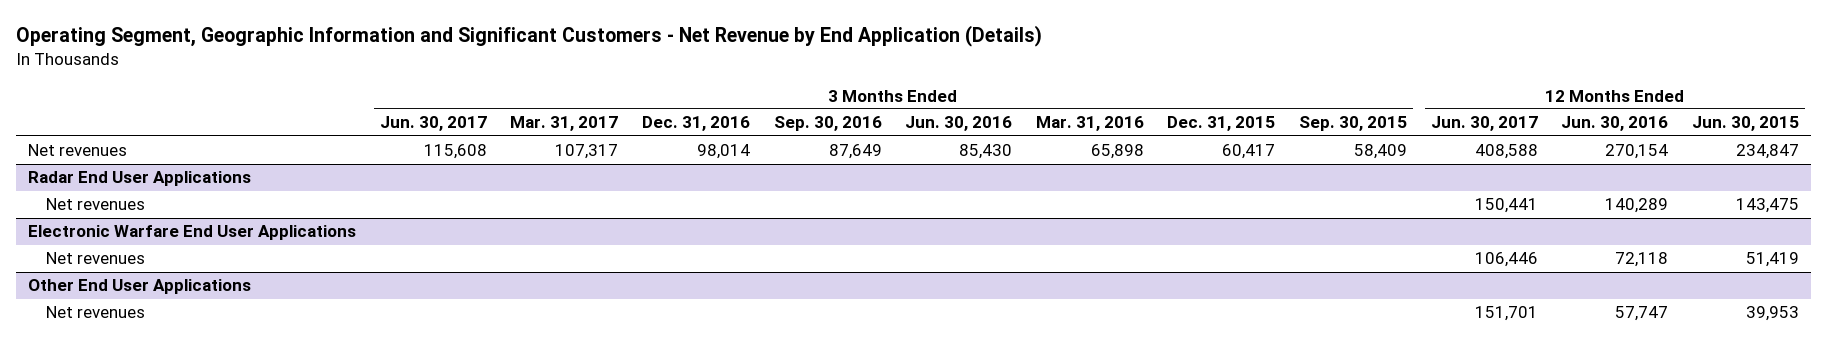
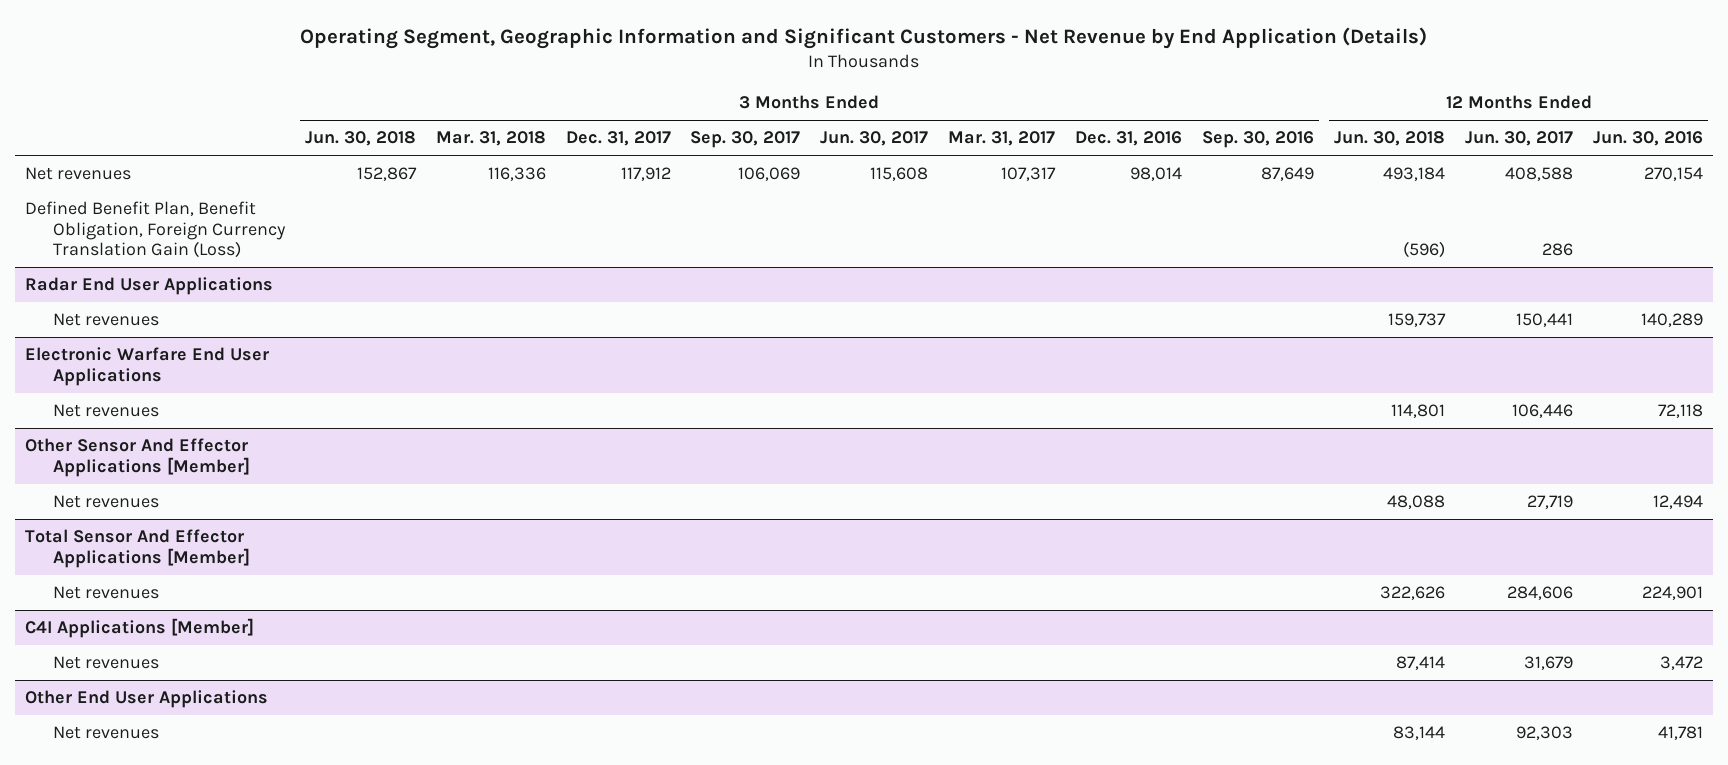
[905,116,1013,132] Jun. 30, 2016 -> none
[1035,116,1144,132] Mar. 31, 2016 -> none
[1167,116,1276,132] Dec. 31, 2015 -> none
[1299,116,1408,132] Sep. 30, 2015 -> none
[1692,116,1800,132] Jun. 30, 2015 -> none
none -> [304,131,416,147] Jun. 30, 2018
none -> [435,131,546,147] Mar. 31, 2018
none -> [565,131,671,147] Dec. 31, 2017
none -> [690,131,801,149] Sep. 30, 2017
none -> [1334,131,1446,147] Jun. 30, 2018
none -> [25,201,286,259] Defined Benefit Plan, Benefit Obligation, Foreign Currency Translation Gain (Loss)
none -> [25,438,250,477] Other Sensor And Effector Applications [Member]
none -> [52,495,159,509] Net revenues
none -> [25,529,250,568] Total Sensor And Effector Applications [Member]
none -> [52,586,159,600] Net revenues
none -> [25,618,255,639] C4I Applications [Member]
none -> [52,656,159,670] Net revenues
[1474,306,1538,322] 151,701 -> [1516,726,1574,741] 92,303
[1615,306,1669,322] 57,747 -> [1658,726,1704,741] 41,781

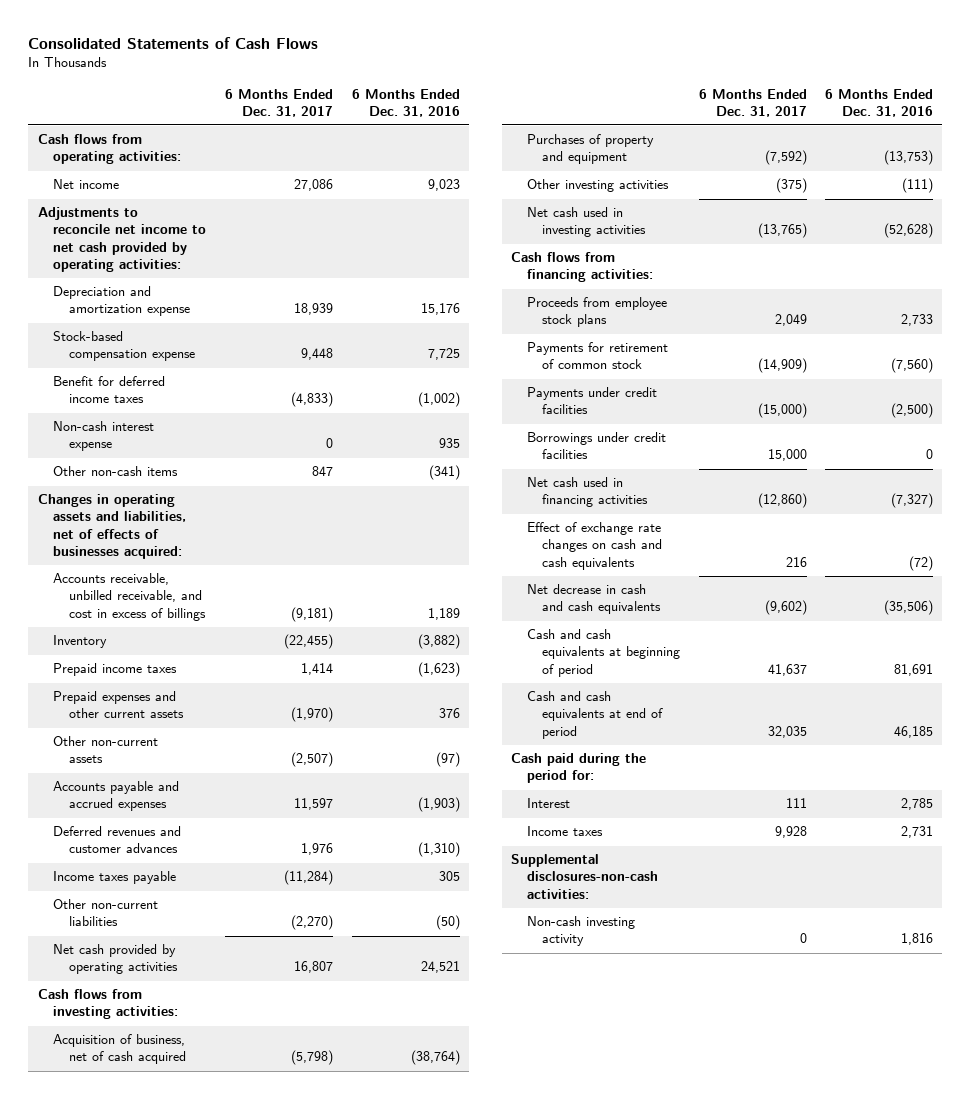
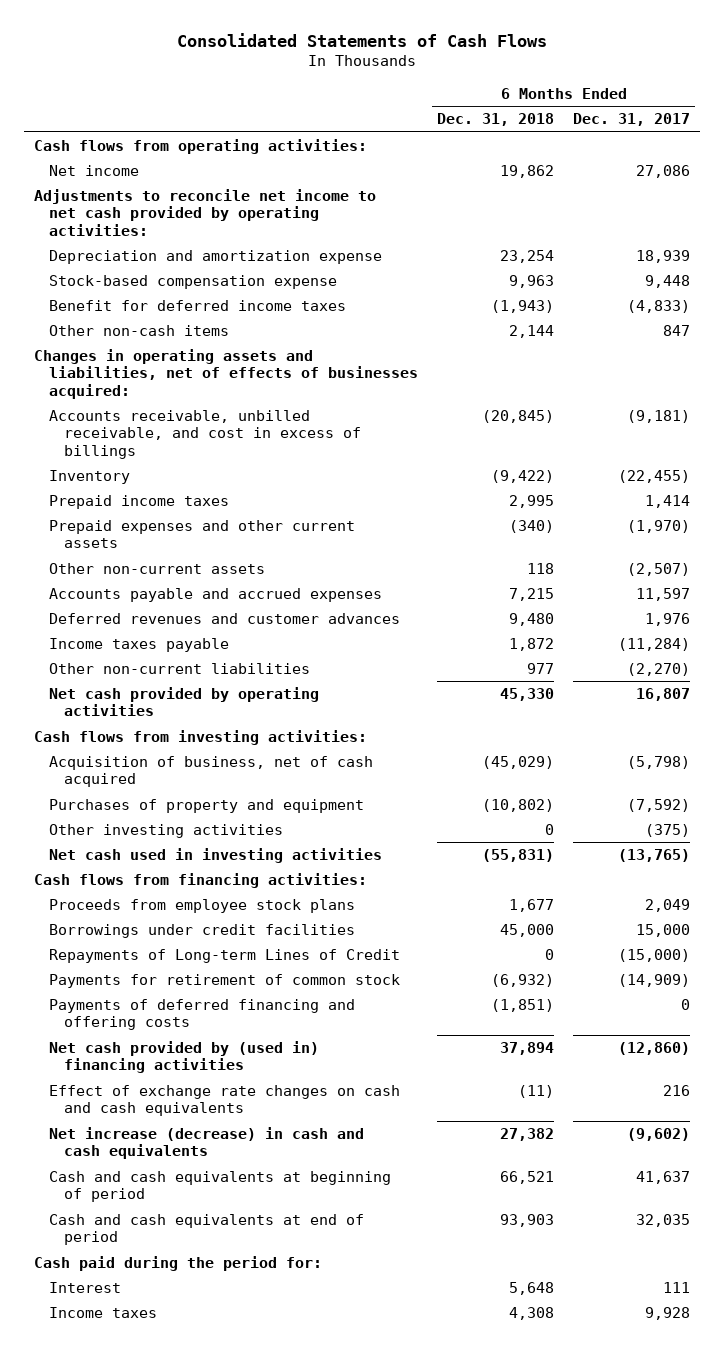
[351,88,460,117] 6 Months Ended Dec. 31, 2016 -> none
none -> [437,113,555,127] Dec. 31, 2018
[53,421,155,452] Non-cash interest expense -> none
[526,387,657,415] Payments under credit facilities -> none
none -> [49,948,401,963] Repayments of Long-term Lines of Credit
[526,342,668,370] Payments for retirement of common stock -> [49,973,401,988] Payments for retirement of common stock
none -> [49,998,356,1031] Payments of deferred financing and offering costs
[526,477,649,508] Net cash used in financing activities -> [49,1040,320,1074] Net cash provided by (used in) financing activities
[526,584,662,615] Net decrease in cash and cash equivalents -> [49,1126,365,1160] Net increase (decrease) in cash and cash equivalents
[511,854,658,899] Supplemental disclosures-non-cash activities: -> none
[526,916,635,947] Non-cash investing activity -> none

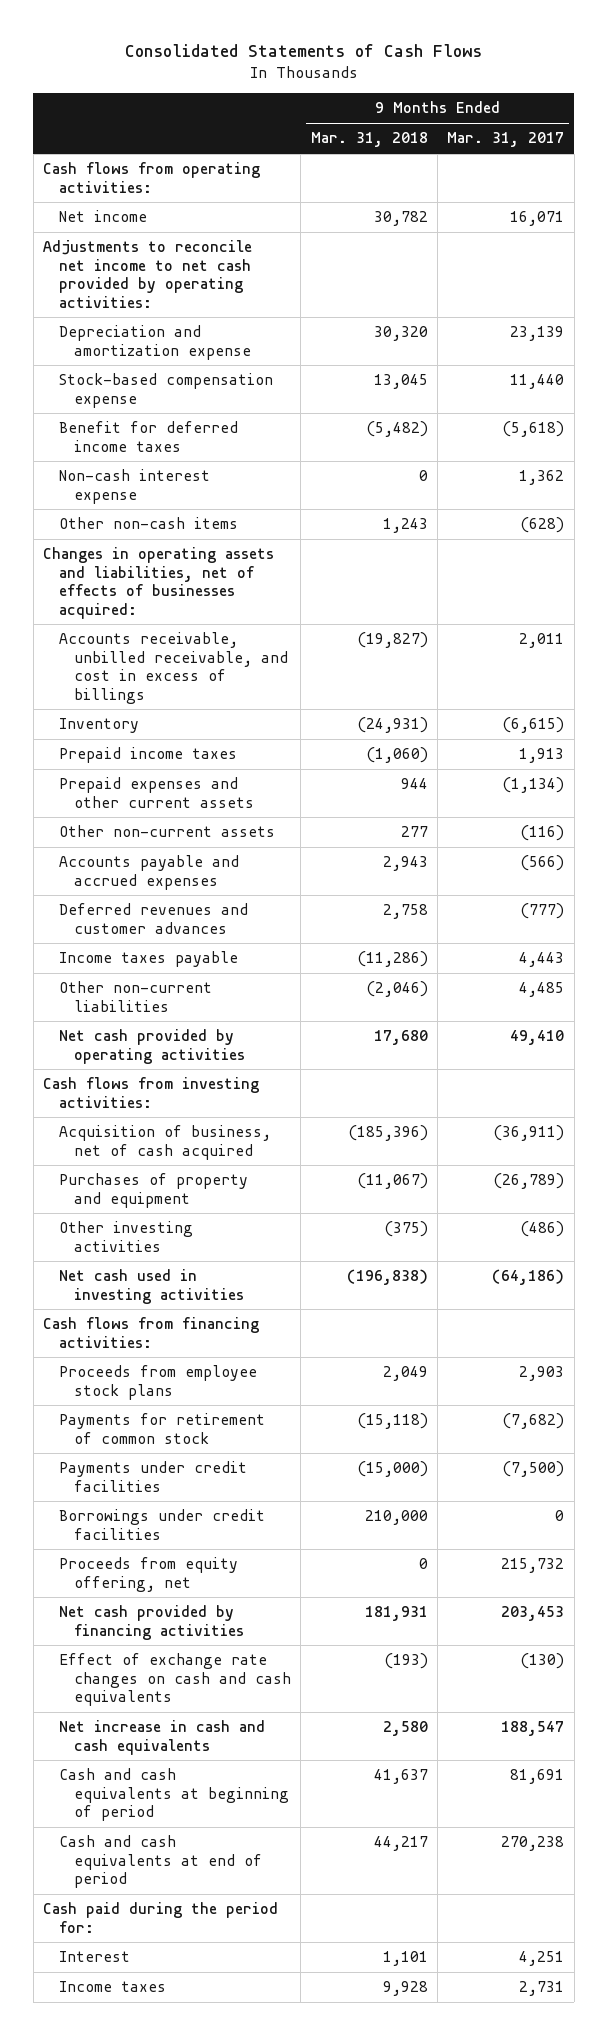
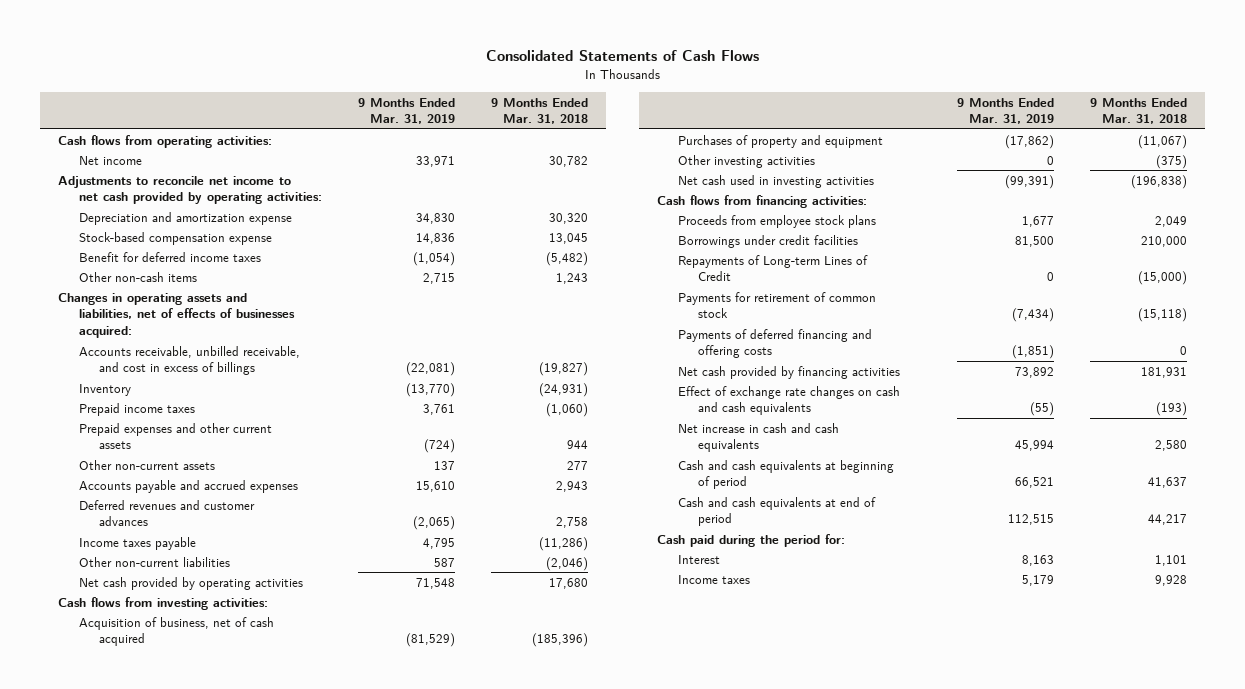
[447,132,565,148] Mar. 31, 2017 -> none
none -> [357,97,455,125] 9 Months Ended Mar. 31, 2019
[58,469,210,504] Non-cash interest expense -> none
[58,1461,247,1492] Payments under credit facilities -> none
[58,1557,238,1592] Proceeds from equity offering, net -> none
none -> [677,254,868,282] Repayments of Long-term Lines of Credit
[58,1413,265,1444] Payments for retirement of common stock -> [677,291,876,319] Payments for retirement of common stock
none -> [677,328,872,359] Payments of deferred financing and offering costs

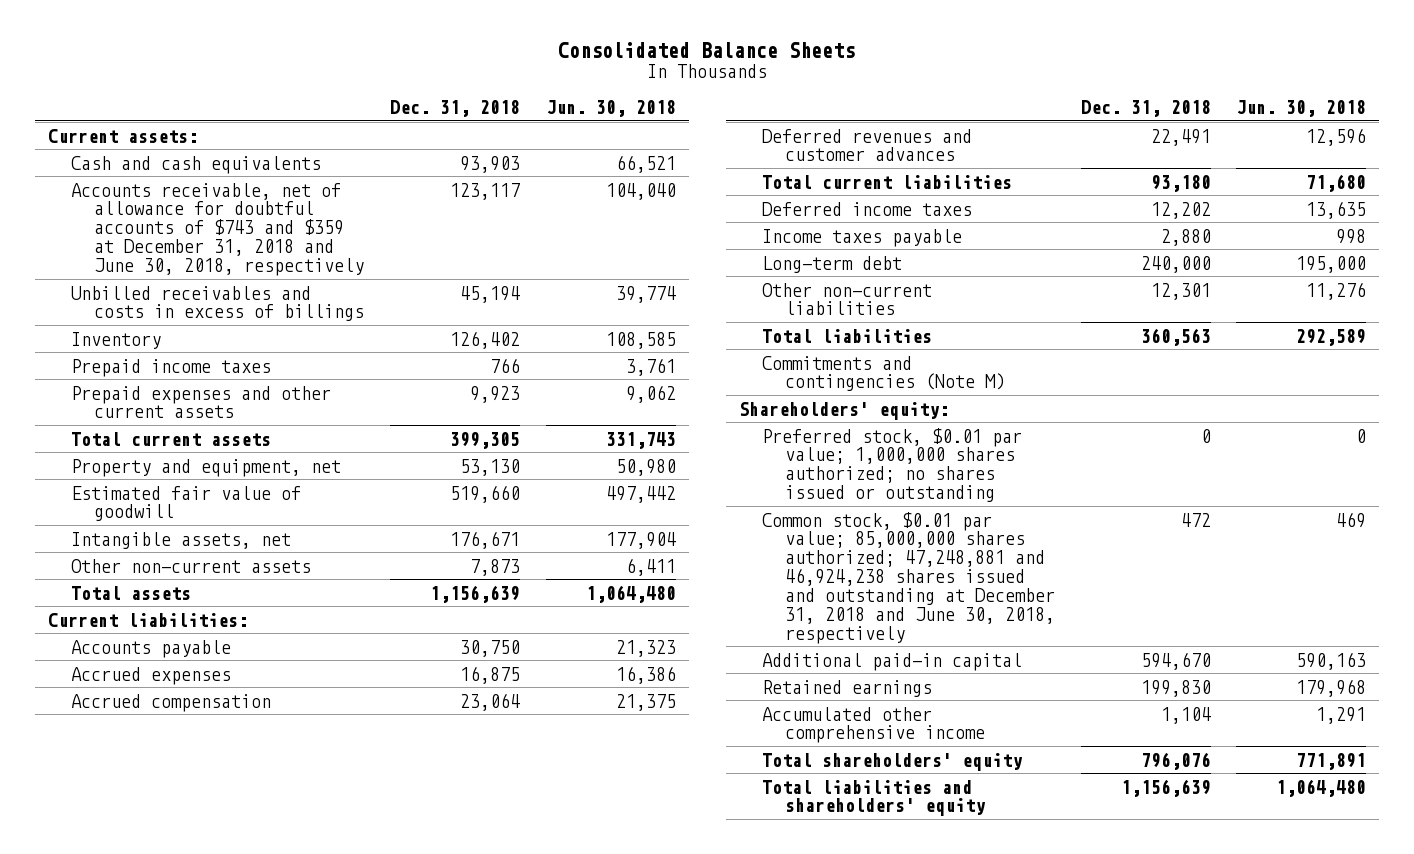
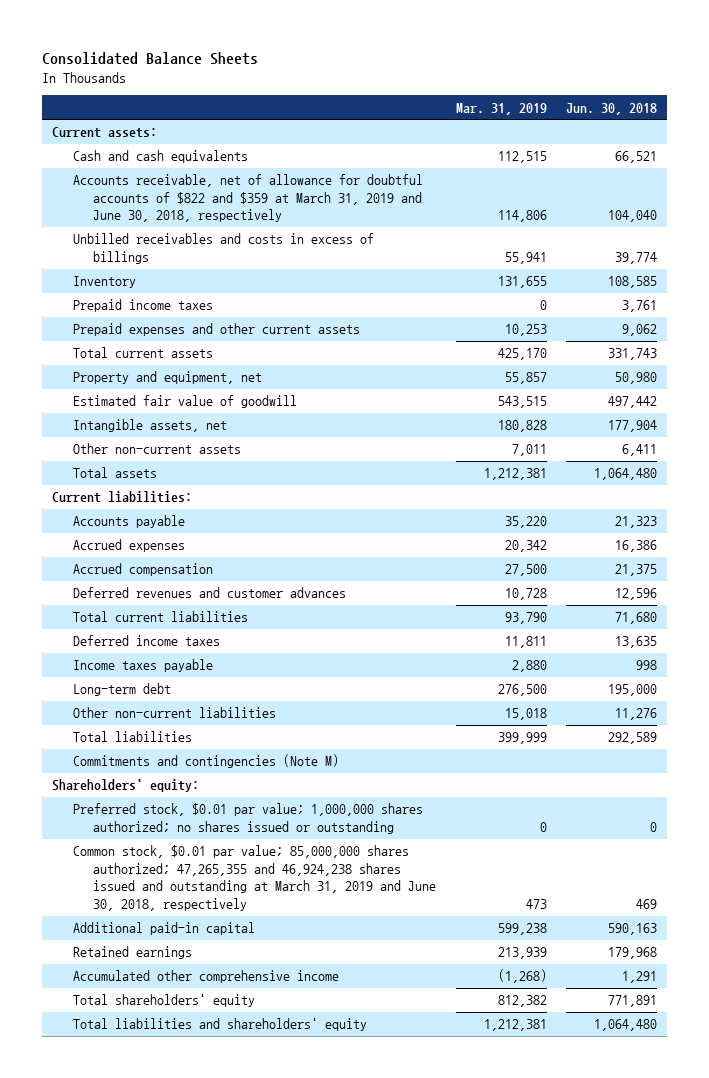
[390,99,521,117] Dec. 31, 2018 -> none
none -> [455,102,547,115] Mar. 31, 2019
[71,182,365,276] Accounts receivable, net of allowance for doubtful accounts of $743 and $359 at December 31, 2018 and June 30, 2018, respectively -> [72,174,423,223] Accounts receivable, net of allowance for doubtful accounts of $822 and $359 at March 31, 2019 and June 30, 2018, respectively
[761,511,1056,644] Common stock, $0.01 par value; 85,000,000 shares authorized; 47,248,881 and 46,924,238 shares issued and outstanding at December 31, 2018 and June 30, 2018, respectively -> [72,845,437,911] Common stock, $0.01 par value; 85,000,000 shares authorized; 47,265,355 and 46,924,238 shares issued and outstanding at March 31, 2019 and June 30, 2018, respectively

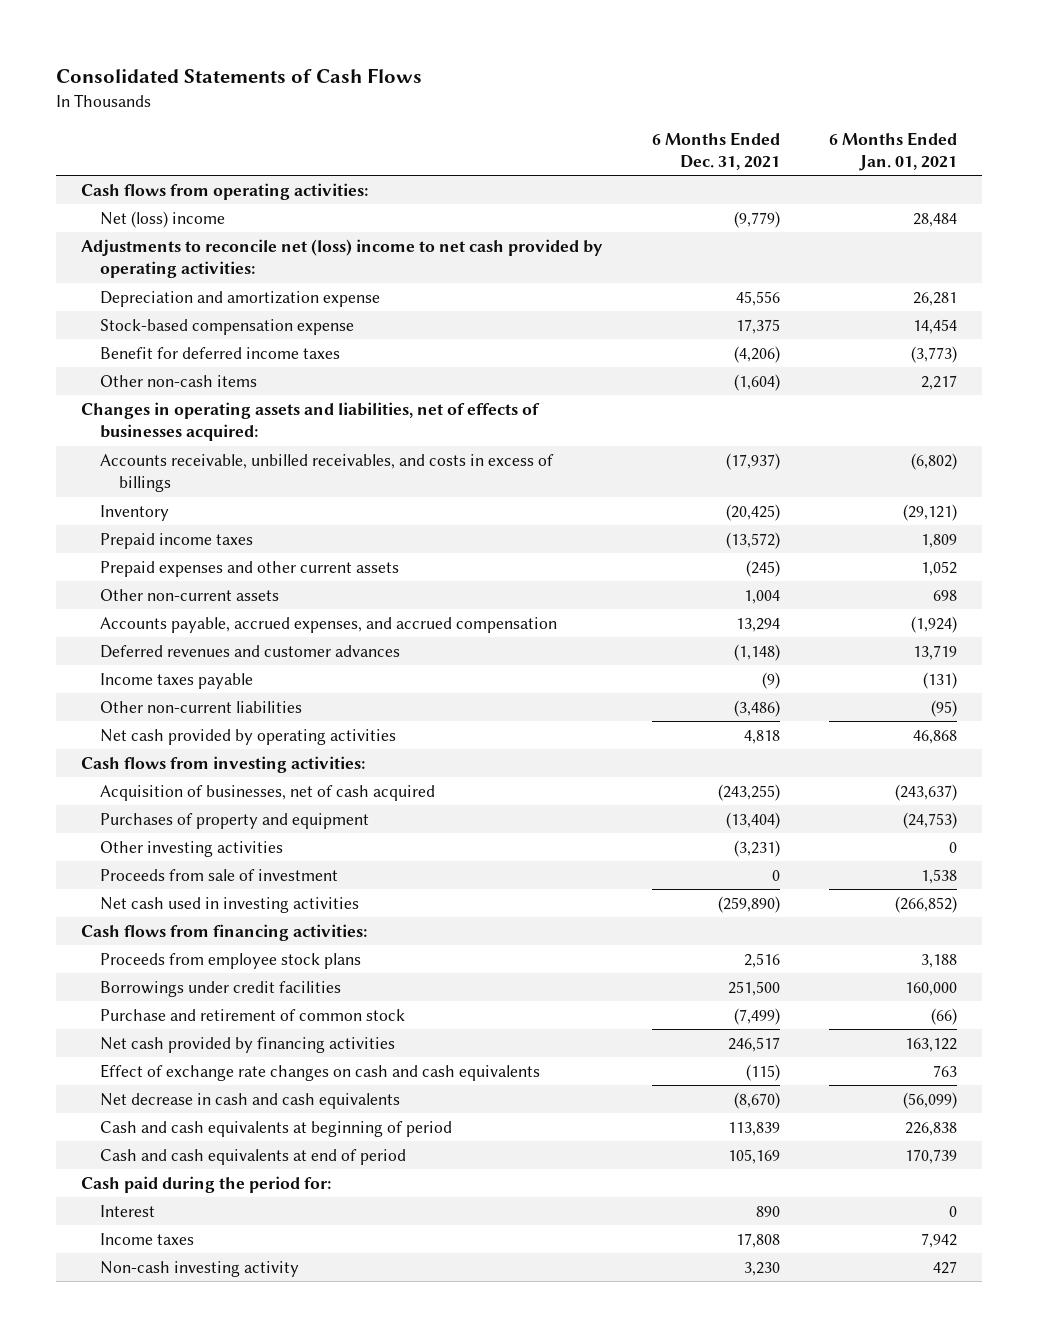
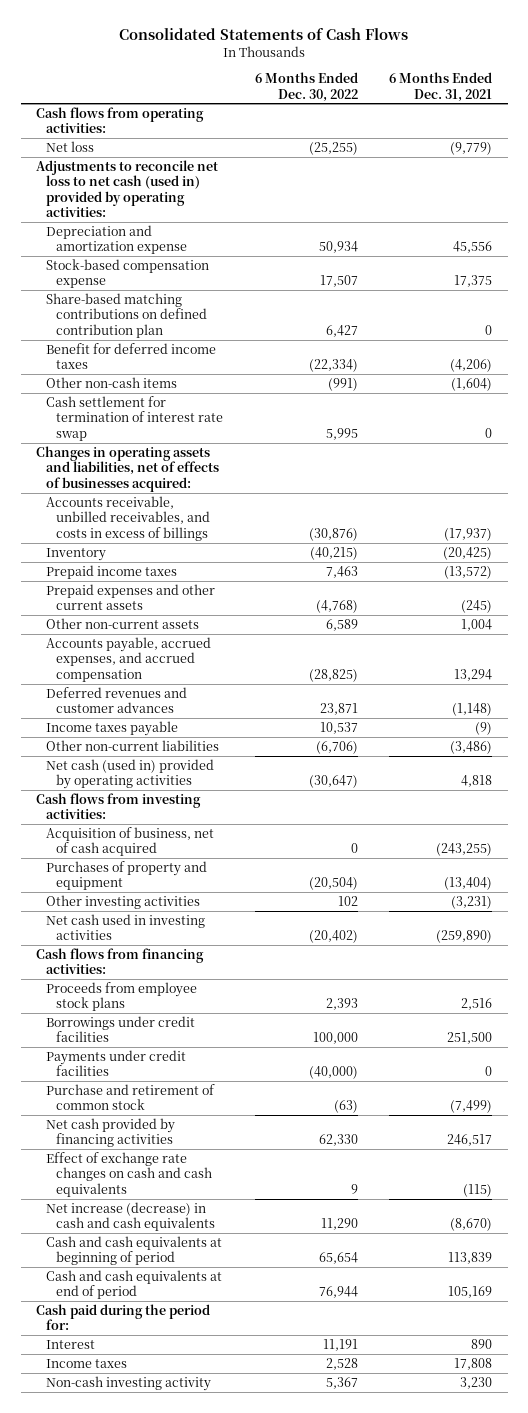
[829,131,958,171] 6 Months Ended Jan. 01, 2021 -> none
none -> [254,72,358,102] 6 Months Ended Dec. 30, 2022
[99,210,225,228] Net (loss) income -> [46,140,95,152] Net loss
[80,238,603,279] Adjustments to reconcile net (loss) income to net cash provided by operating activities: -> [36,159,219,218] Adjustments to reconcile net loss to net cash (used in) provided by operating activities:
none -> [46,292,207,338] Share-based matching contributions on defined contribution plan
none -> [46,395,223,441] Cash settlement for termination of interest rate swap
[99,728,396,745] Net cash provided by operating activities -> [46,758,215,790] Net cash (used in) provided by operating activities
[99,784,435,801] Acquisition of businesses, net of cash acquired -> [46,826,215,857] Acquisition of business, net of cash acquired
[99,868,338,881] Proceeds from sale of investment -> none
none -> [46,1049,187,1077] Payments under credit facilities
[99,1092,400,1109] Net decrease in cash and cash equivalents -> [46,1201,215,1232] Net increase (decrease) in cash and cash equivalents

